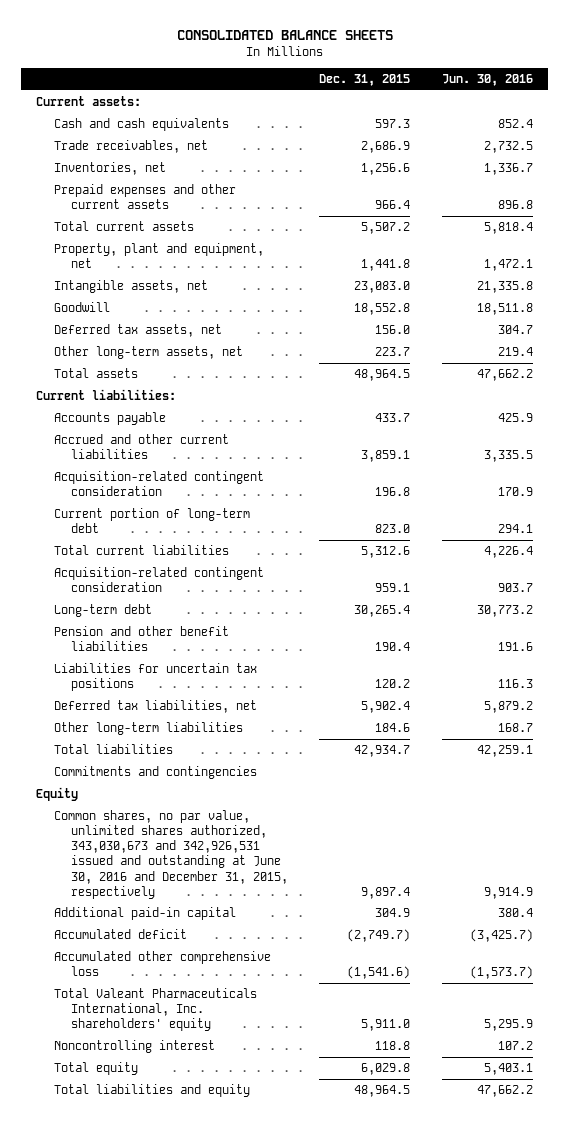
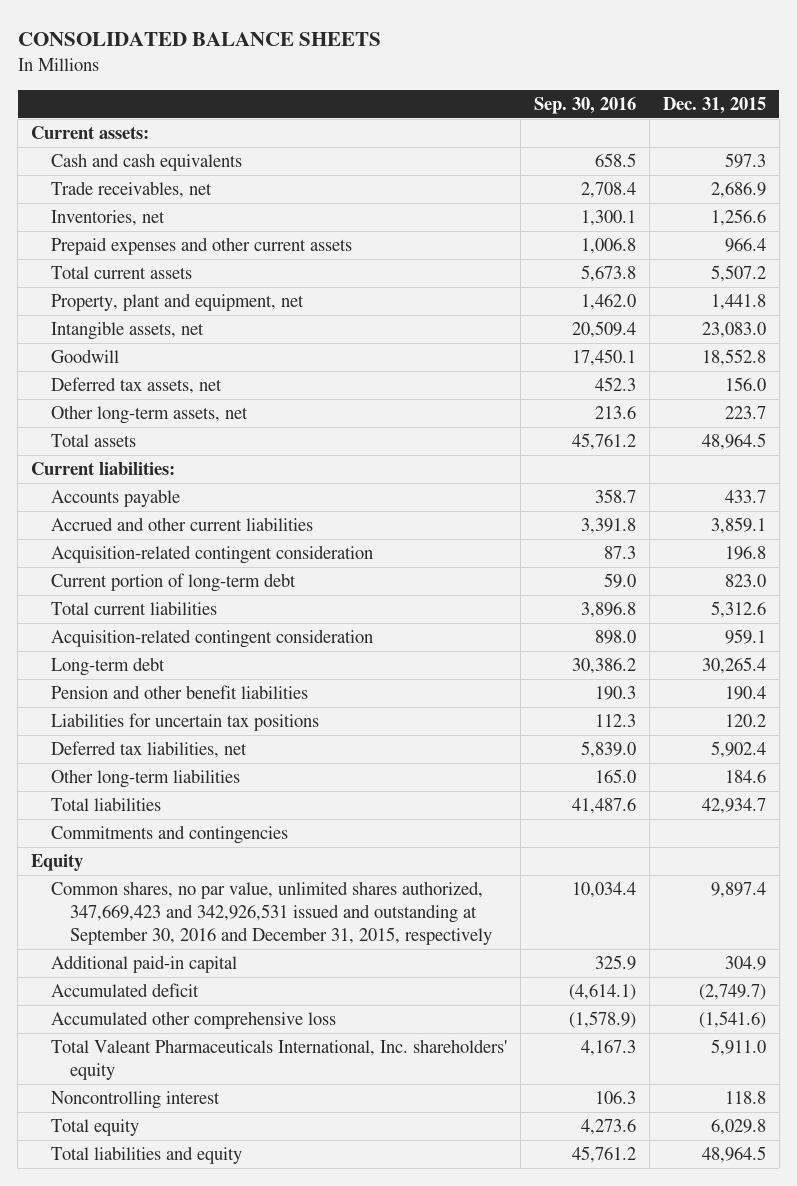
[441,74,533,87] Jun. 30, 2016 -> none
none -> [533,96,636,114] Sep. 30, 2016
[53,810,289,899] Common shares, no par value, unlimited shares authorized, 343,030,673 and 342,926,531 issued and outstanding at June 30, 2016 and December 31, 2015, respectively -> [50,881,492,946] Common shares, no par value, unlimited shares authorized, 347,669,423 and 342,926,531 issued and outstanding at September 30, 2016 and December 31, 2015, respectively

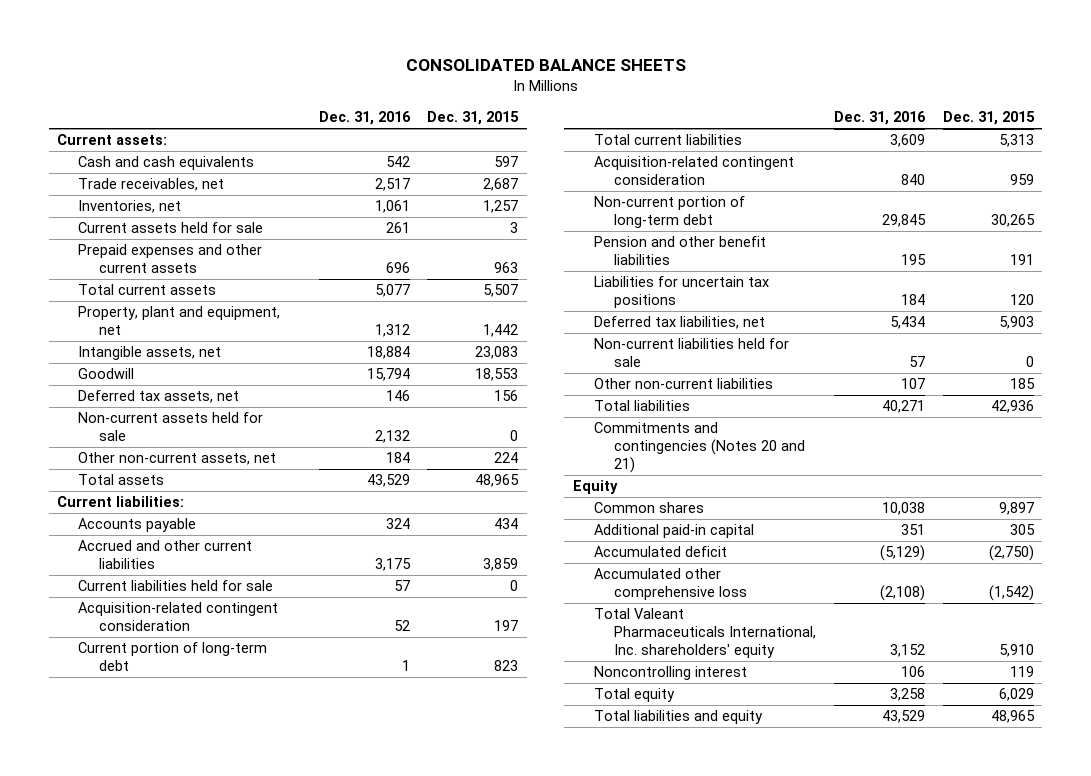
[533,96,636,114] Sep. 30, 2016 -> none
none -> [318,111,411,126] Dec. 31, 2016
[724,153,766,169] 597.3 -> [494,156,519,168] 597
[710,182,766,199] 2,686.9 -> [483,178,519,192] 2,687
[710,209,766,227] 1,256.6 -> [483,200,519,214] 1,257
none -> [78,222,264,234] Current assets held for sale
[724,238,766,253] 966.4 -> [494,262,519,274] 963
[710,265,766,283] 5,507.2 -> [483,284,519,298] 5,507
[710,294,766,311] 1,441.8 -> [483,324,519,338] 1,442
[701,322,766,339] 23,083.0 -> [475,346,519,360] 23,083
[701,349,766,367] 18,552.8 -> [475,368,519,382] 18,553
[724,377,766,392] 156.0 -> [494,390,519,402] 156
none -> [78,412,264,442] Non-current assets held for sale
[50,405,248,425] Other long-term assets, net -> [78,452,277,466] Other non-current assets, net
[724,406,766,420] 223.7 -> [494,452,519,464] 224
[701,433,766,451] 48,964.5 -> [475,474,520,488] 48,965
[724,490,766,504] 433.7 -> [494,518,519,530] 434
[710,517,766,535] 3,859.1 -> [483,558,519,572] 3,859
none -> [78,580,274,592] Current liabilities held for sale
[724,546,766,561] 196.8 -> [494,620,519,632] 197
[724,574,766,588] 823.0 -> [494,660,519,672] 823
[710,601,766,619] 5,312.6 -> [998,134,1034,148] 5,313
[724,629,766,645] 959.1 -> [1009,174,1034,186] 959
[50,657,165,677] Long-term debt -> [593,196,745,229] Non-current portion of long-term debt
[701,657,766,675] 30,265.4 -> [990,214,1035,228] 30,265
[724,686,766,701] 190.4 -> [1009,254,1034,266] 191
[724,714,766,728] 120.2 -> [1009,294,1034,306] 120
[710,741,766,759] 5,902.4 -> [998,316,1034,330] 5,903
none -> [593,338,789,368] Non-current liabilities held for sale
[50,769,240,789] Other long-term liabilities -> [593,378,773,390] Other non-current liabilities
[724,770,766,784] 184.6 -> [1009,378,1035,390] 185
[701,798,766,815] 42,934.7 -> [990,400,1034,414] 42,936
[50,825,288,845] Commitments and contingencies -> [593,422,806,474] Commitments and contingencies (Notes 20 and 21)
[50,881,492,946] Common shares, no par value, unlimited shares authorized, 347,669,423 and 342,926,531 issued and outstanding at September 30, 2016 and December 31, 2015, respectively -> none
none -> [593,502,704,514] Common shares
[724,956,766,971] 304.9 -> [1009,524,1035,536] 305
[698,984,766,1001] (2,749.7) -> [988,545,1034,562] (2,750)
[698,1011,766,1029] (1,541.6) -> [988,585,1034,602] (1,542)
[710,1039,766,1057] 5,911.0 -> [998,644,1034,658] 5,910
[724,1091,766,1105] 118.8 -> [1009,666,1034,678] 119
[710,1119,766,1136] 6,029.8 -> [998,688,1034,702] 6,029
[701,1146,766,1164] 48,964.5 -> [990,710,1035,724] 48,965

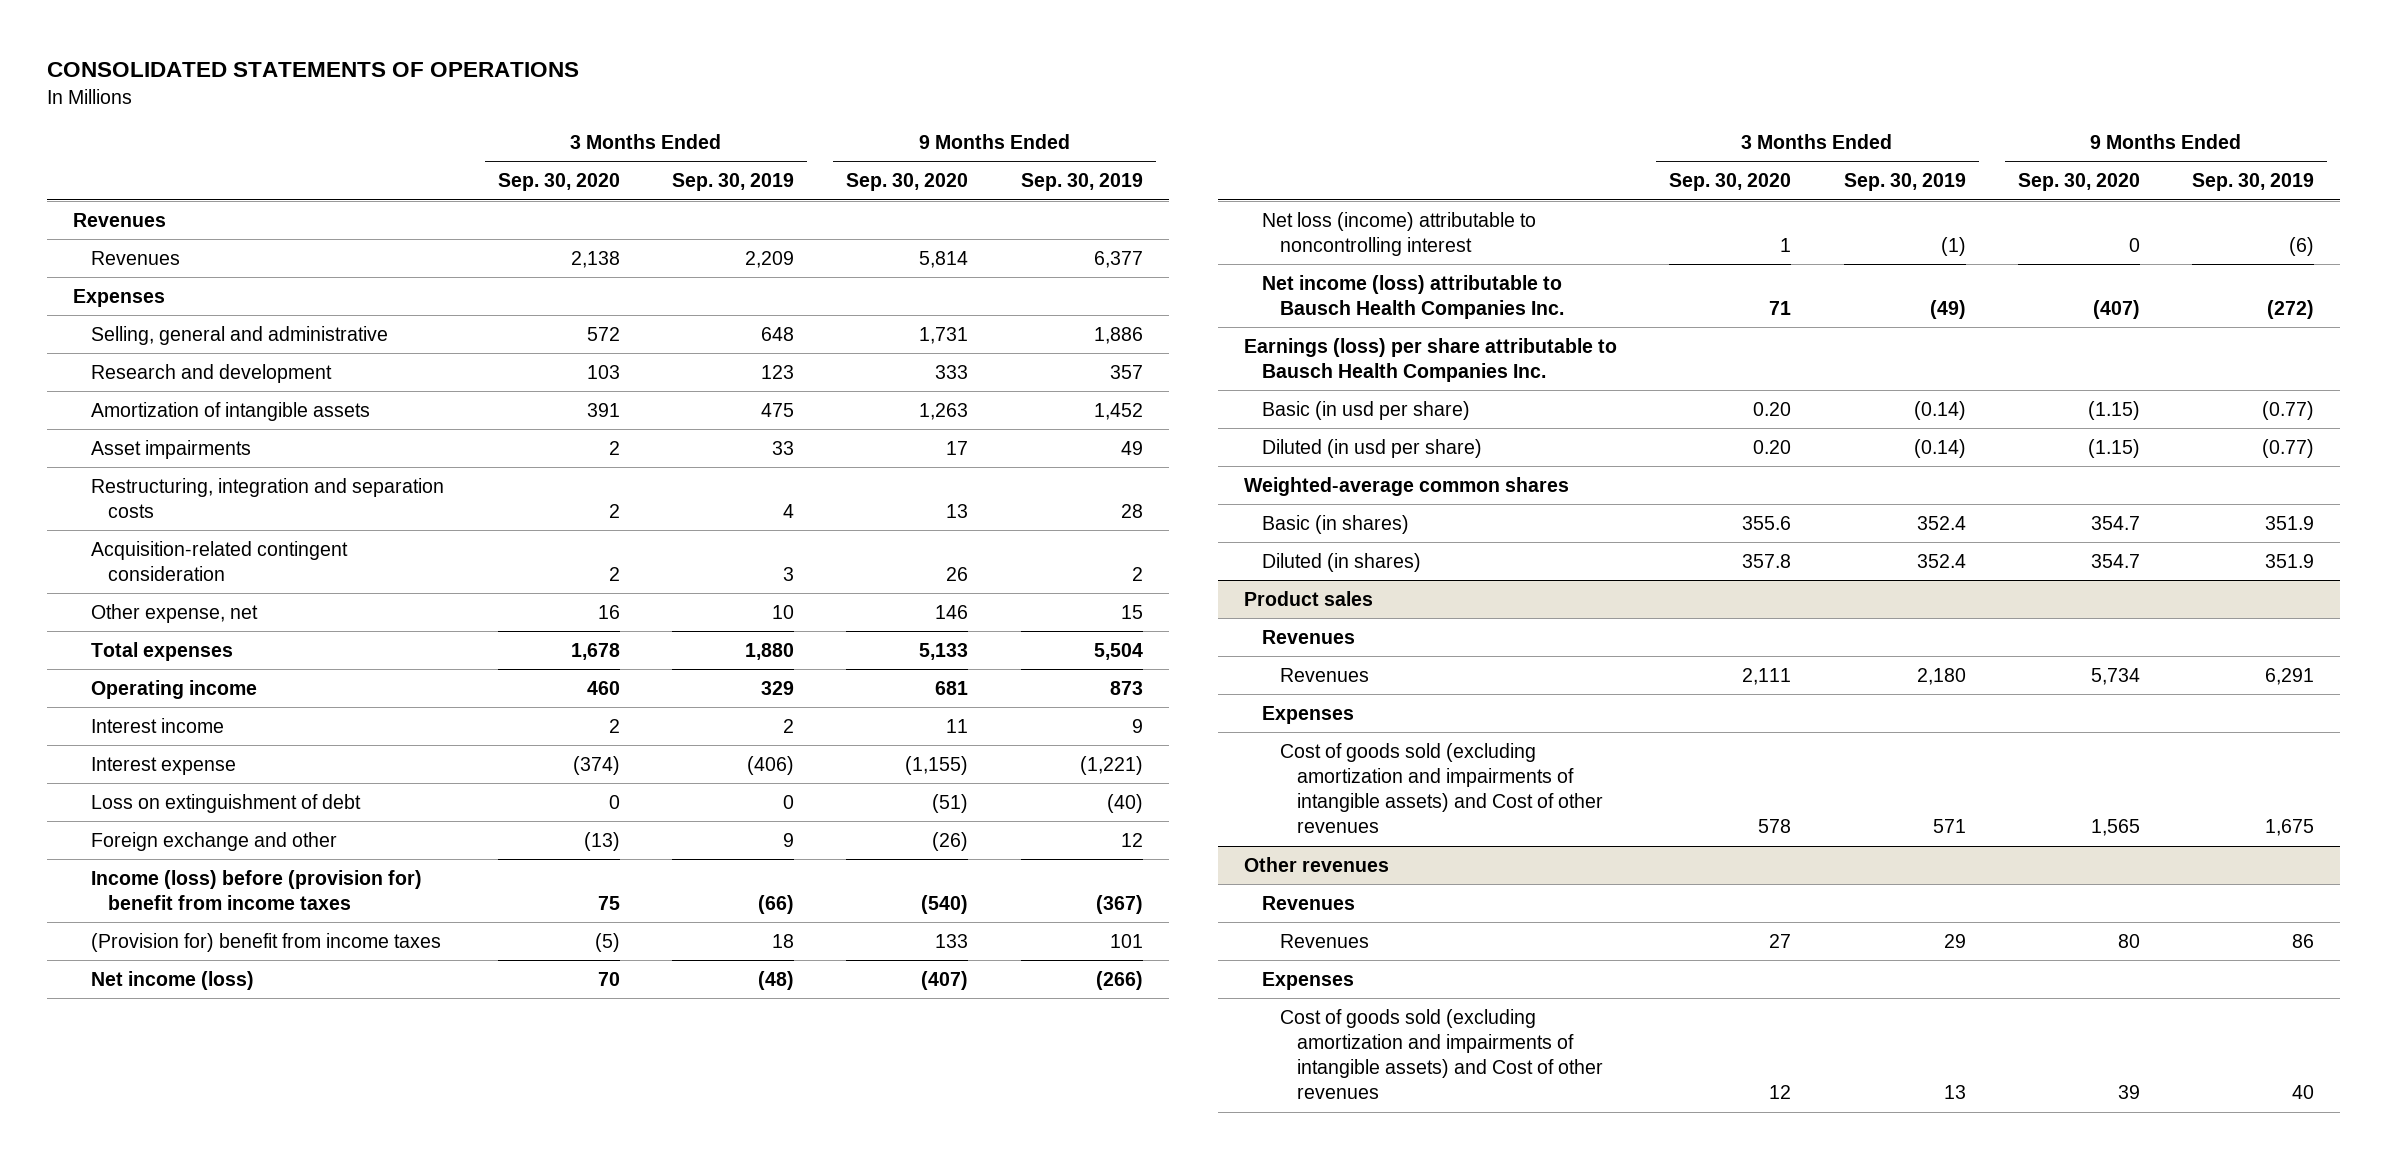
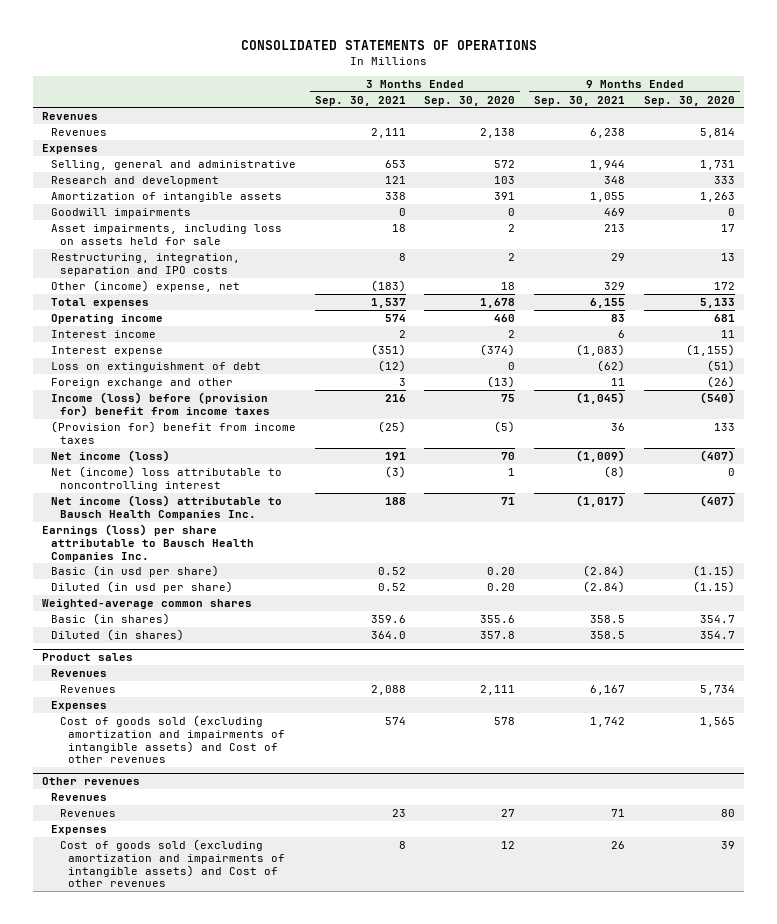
[672,173,795,192] Sep. 30, 2019 -> none
[1020,173,1143,192] Sep. 30, 2019 -> none
none -> [314,95,406,106] Sep. 30, 2021
none -> [534,95,626,106] Sep. 30, 2021
[90,540,348,581] Acquisition-related contingent consideration -> none
none -> [50,207,191,218] Goodwill impairments
[90,439,251,459] Asset impairments -> [50,223,282,245] Asset impairments, including loss on assets held for sale
[90,477,444,518] Restructuring, integration and separation costs -> [50,252,240,276] Restructuring, integration, separation and IPO costs
[90,603,258,623] Other expense, net -> [50,279,240,292] Other (income) expense, net
[598,604,621,619] 16 -> [501,281,516,290] 18
[935,604,969,619] 146 -> [713,281,735,290] 172
[1261,211,1536,256] Net loss (income) attributable to noncontrolling interest -> [50,465,282,491] Net (income) loss attributable to noncontrolling interest

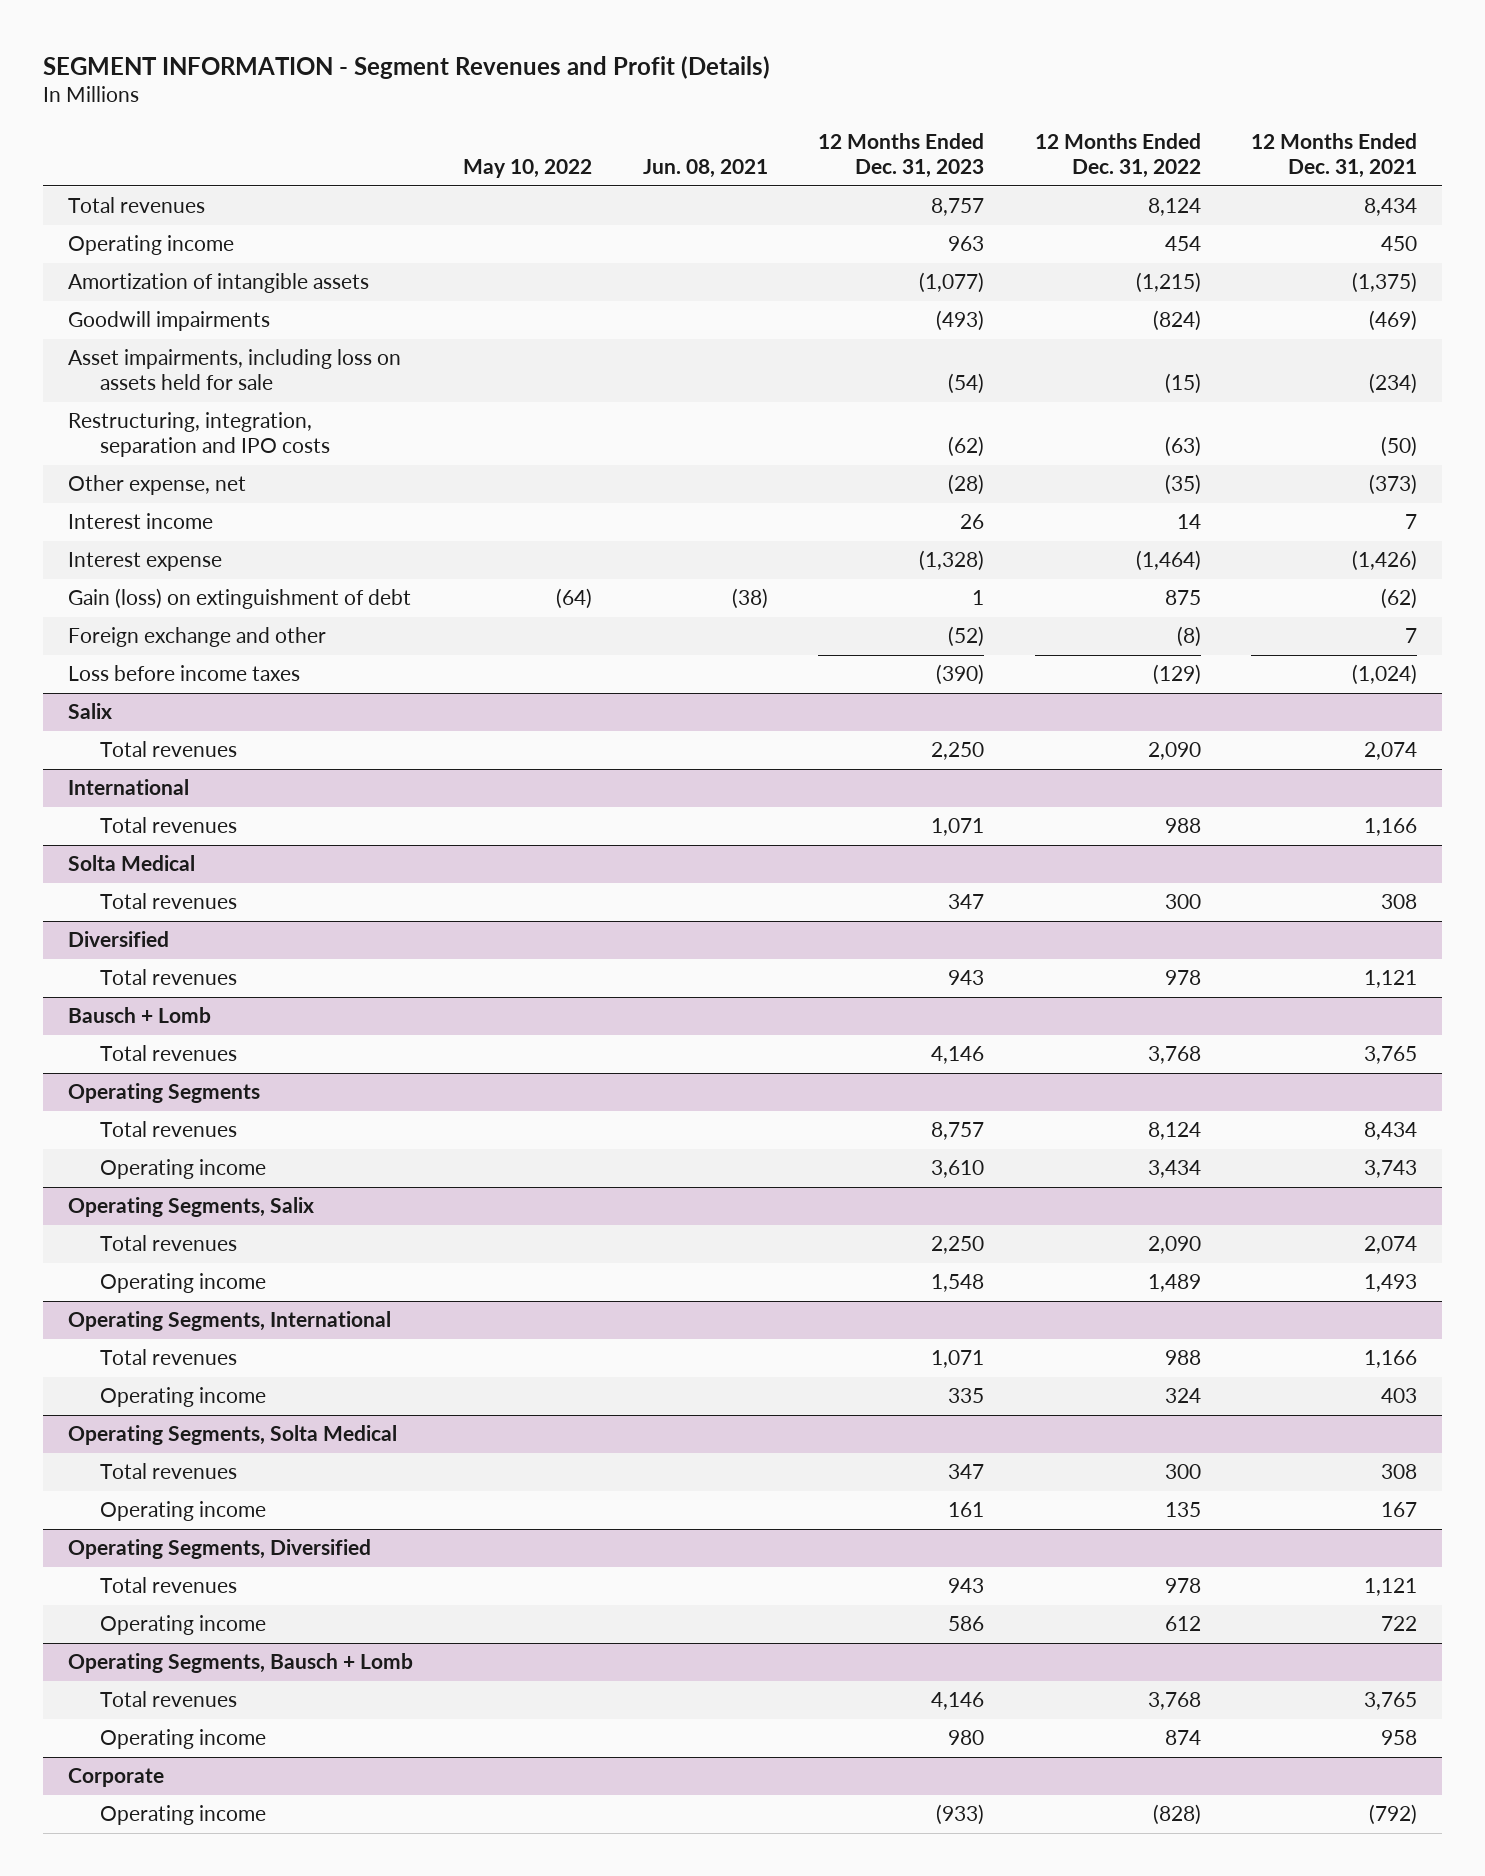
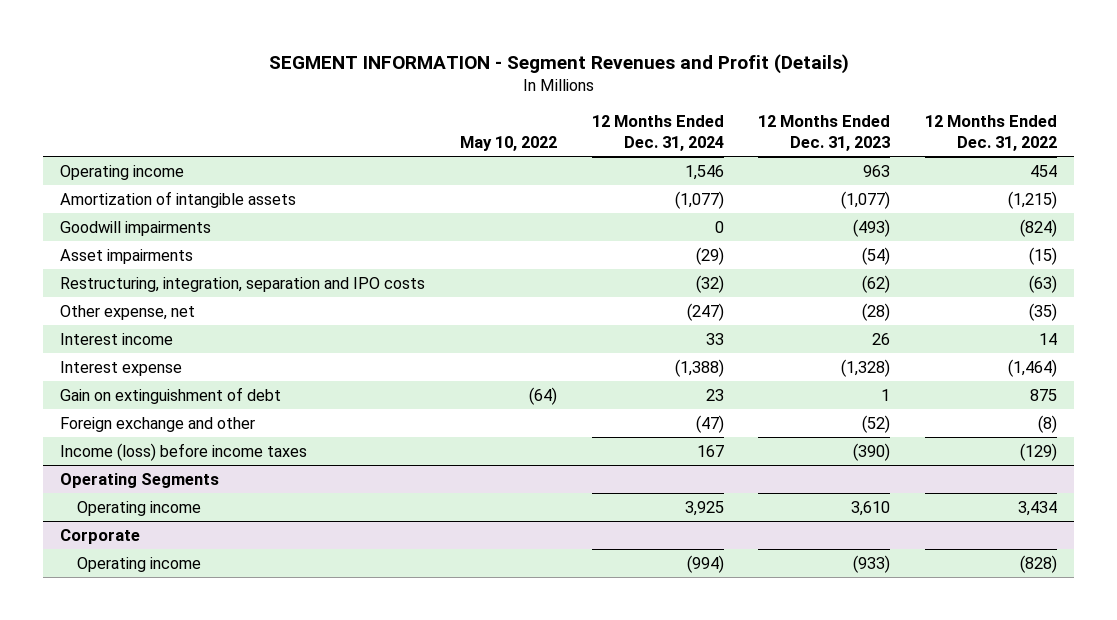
[642,159,768,179] Jun. 08, 2021 -> none
[1250,133,1417,179] 12 Months Ended Dec. 31, 2021 -> none
none -> [591,115,724,152] 12 Months Ended Dec. 31, 2024
[67,197,205,214] Total revenues -> none
[67,349,401,391] Asset impairments, including loss on assets held for sale -> [60,248,194,264] Asset impairments
[67,588,411,610] Gain (loss) on extinguishment of debt -> [60,386,282,404] Gain on extinguishment of debt
[67,703,112,720] Salix -> none
[99,741,237,758] Total revenues -> none
[67,779,189,796] International -> none
[99,817,237,834] Total revenues -> none
[67,855,195,872] Solta Medical -> none
[99,893,237,910] Total revenues -> none
[67,931,169,948] Diversified -> none
[99,969,237,986] Total revenues -> none
[67,1007,211,1024] Bausch + Lomb -> none
[99,1045,237,1062] Total revenues -> none
[67,665,300,682] Loss before income taxes -> [60,442,308,461] Income (loss) before income taxes
[99,1121,237,1138] Total revenues -> none
[67,1197,314,1218] Operating Segments, Salix -> none
[99,1235,237,1252] Total revenues -> none
[99,1273,266,1294] Operating income -> none
[67,1311,391,1332] Operating Segments, International -> none
[99,1349,237,1366] Total revenues -> none
[99,1387,266,1408] Operating income -> none
[67,1425,397,1446] Operating Segments, Solta Medical -> none
[99,1463,237,1480] Total revenues -> none
[99,1501,266,1522] Operating income -> none
[67,1539,371,1560] Operating Segments, Diversified -> none
[99,1577,237,1594] Total revenues -> none
[99,1615,266,1636] Operating income -> none
[67,1653,413,1674] Operating Segments, Bausch + Lomb -> none
[99,1691,237,1708] Total revenues -> none
[99,1729,266,1750] Operating income -> none

